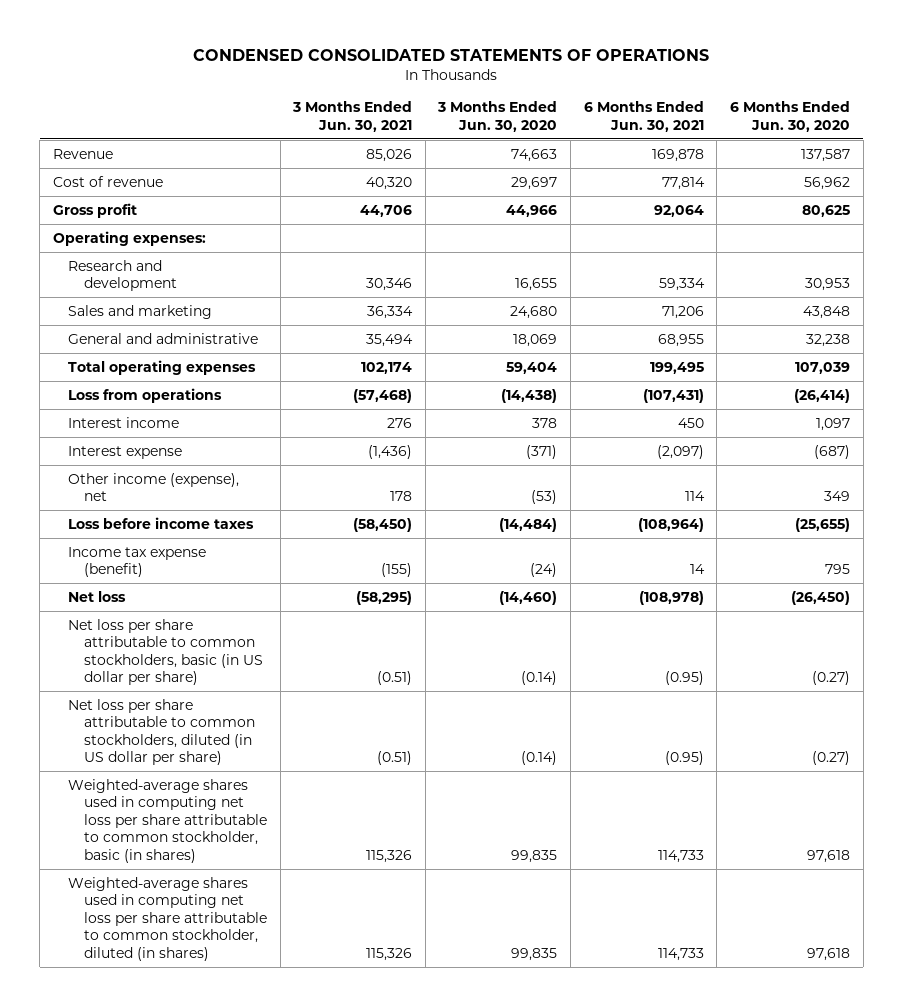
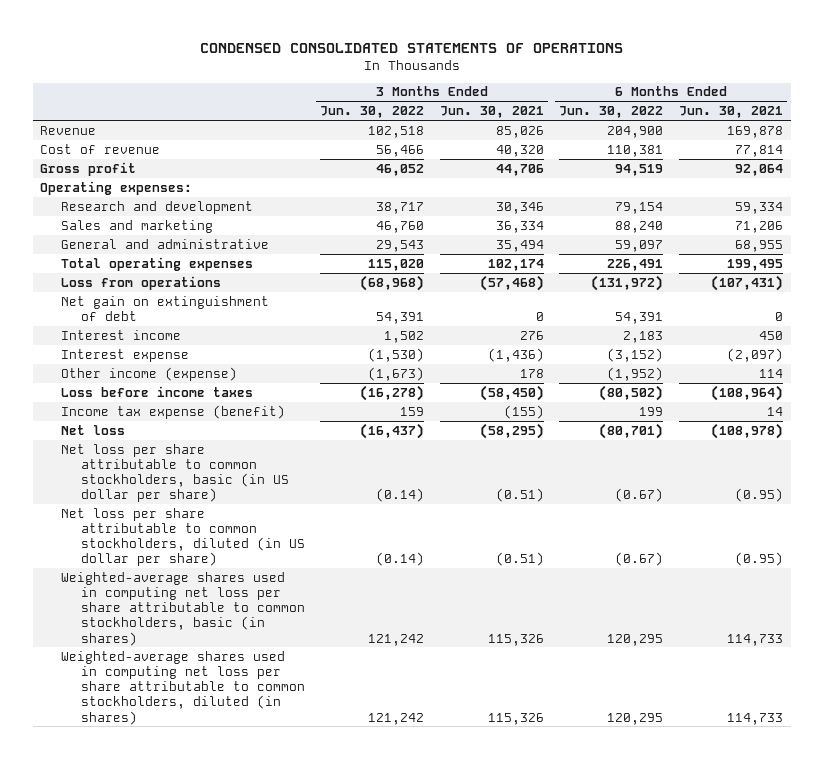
[437,101,558,132] 3 Months Ended Jun. 30, 2020 -> none
[729,101,850,132] 6 Months Ended Jun. 30, 2020 -> none
none -> [320,106,425,119] Jun. 30, 2022
none -> [559,106,664,119] Jun. 30, 2022
none -> [60,295,269,322] Net gain on extinguishment of debt
[68,472,240,502] Other income (expense), net -> [60,366,237,381] Other income (expense)
[68,778,267,863] Weighted-average shares used in computing net loss per share attributable to common stockholder, basic (in shares) -> [60,571,305,646] Weighted-average shares used in computing net loss per share attributable to common stockholders, basic (in shares)
[68,876,267,961] Weighted-average shares used in computing net loss per share attributable to common stockholder, diluted (in shares) -> [60,650,305,725] Weighted-average shares used in computing net loss per share attributable to common stockholders, diluted (in shares)

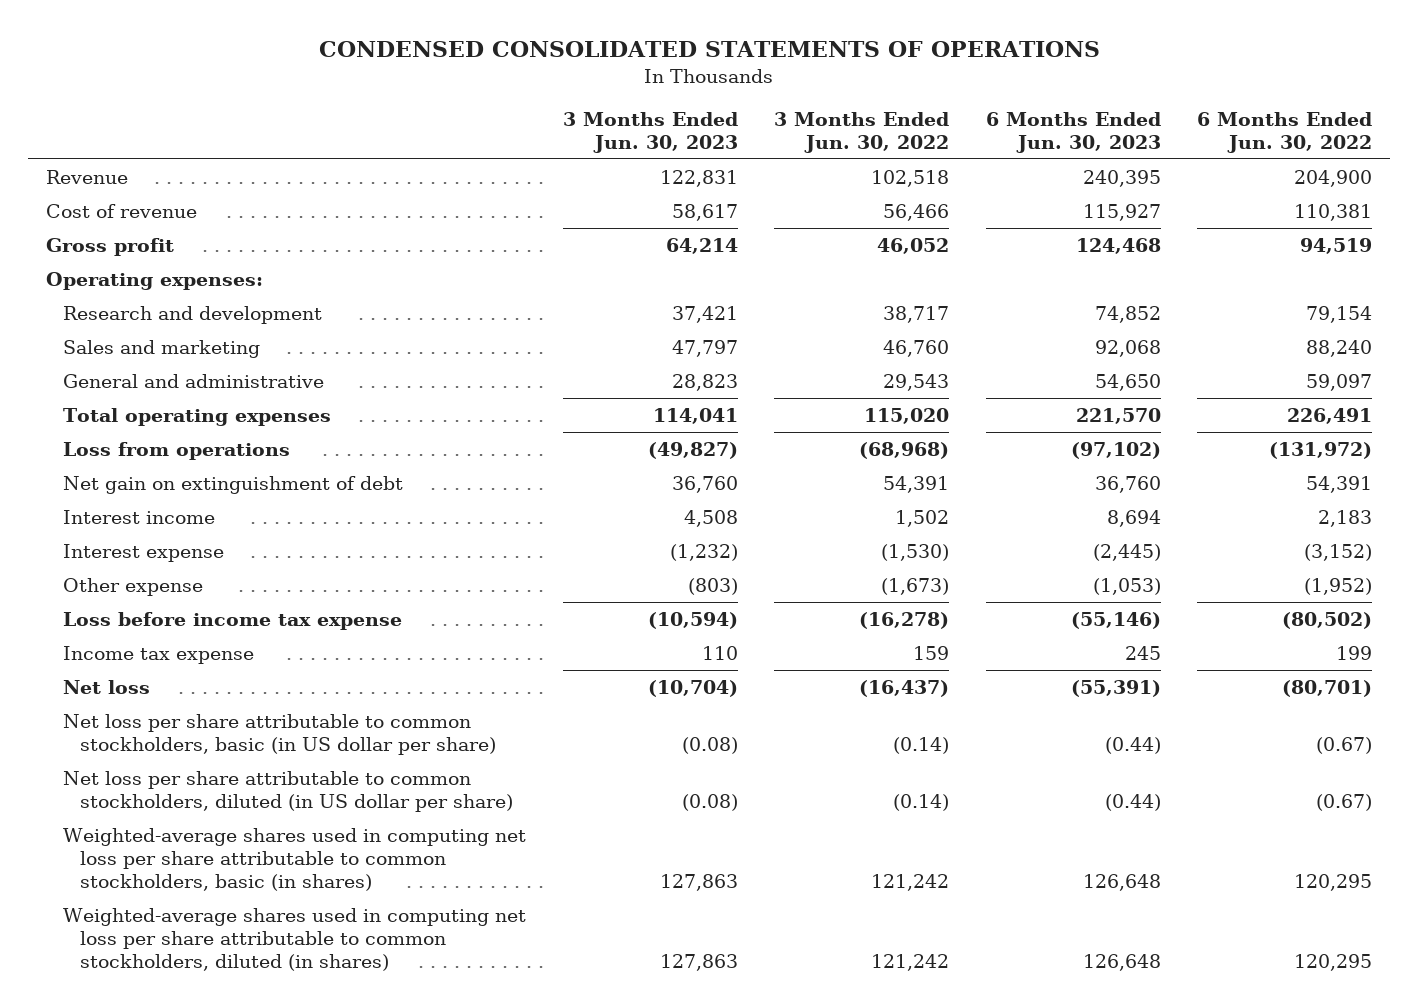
[439,106,544,119] Jun. 30, 2021 -> none
[678,106,783,119] Jun. 30, 2021 -> none
none -> [562,111,738,153] 3 Months Ended Jun. 30, 2023
none -> [985,111,1161,153] 6 Months Ended Jun. 30, 2023
[60,366,237,381] Other income (expense) -> [63,577,204,596] Other expense
[60,385,253,397] Loss before income taxes -> [63,611,403,630] Loss before income tax expense
[60,404,285,419] Income tax expense (benefit) -> [63,645,255,664] Income tax expense

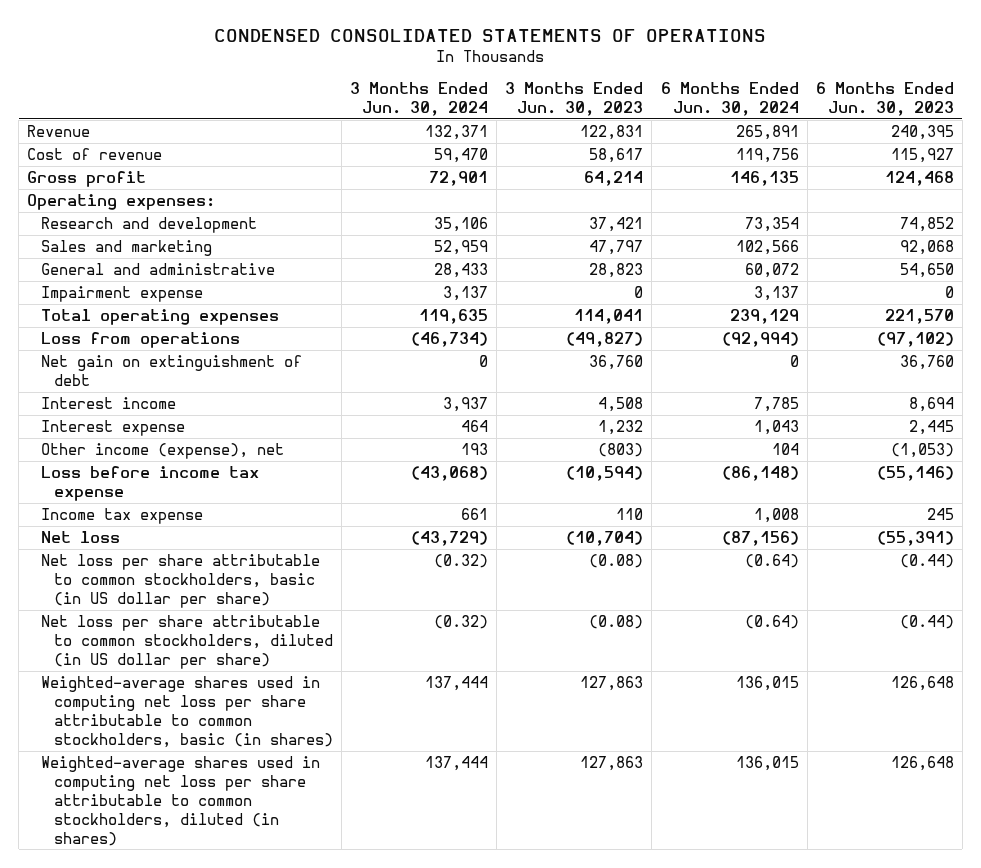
[774,111,950,153] 3 Months Ended Jun. 30, 2022 -> none
[1197,111,1373,153] 6 Months Ended Jun. 30, 2022 -> none
none -> [350,82,489,116] 3 Months Ended Jun. 30, 2024
none -> [660,82,799,116] 6 Months Ended Jun. 30, 2024
none -> [40,286,203,303] Impairment expense
[669,543,738,561] (1,232) -> [598,420,644,436] 1,232
[1092,543,1161,561] (2,445) -> [908,420,954,436] 2,445
[63,577,204,596] Other expense -> [40,443,284,460] Other income (expense), net

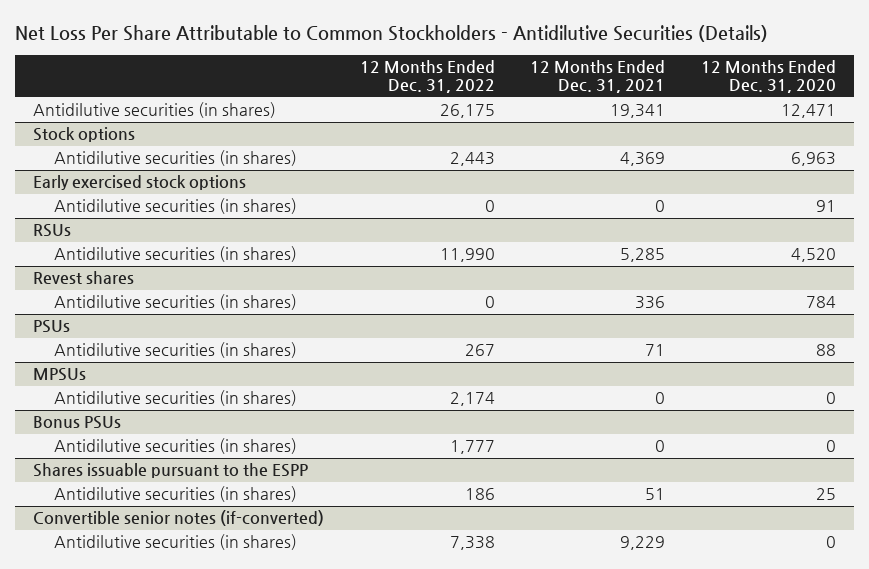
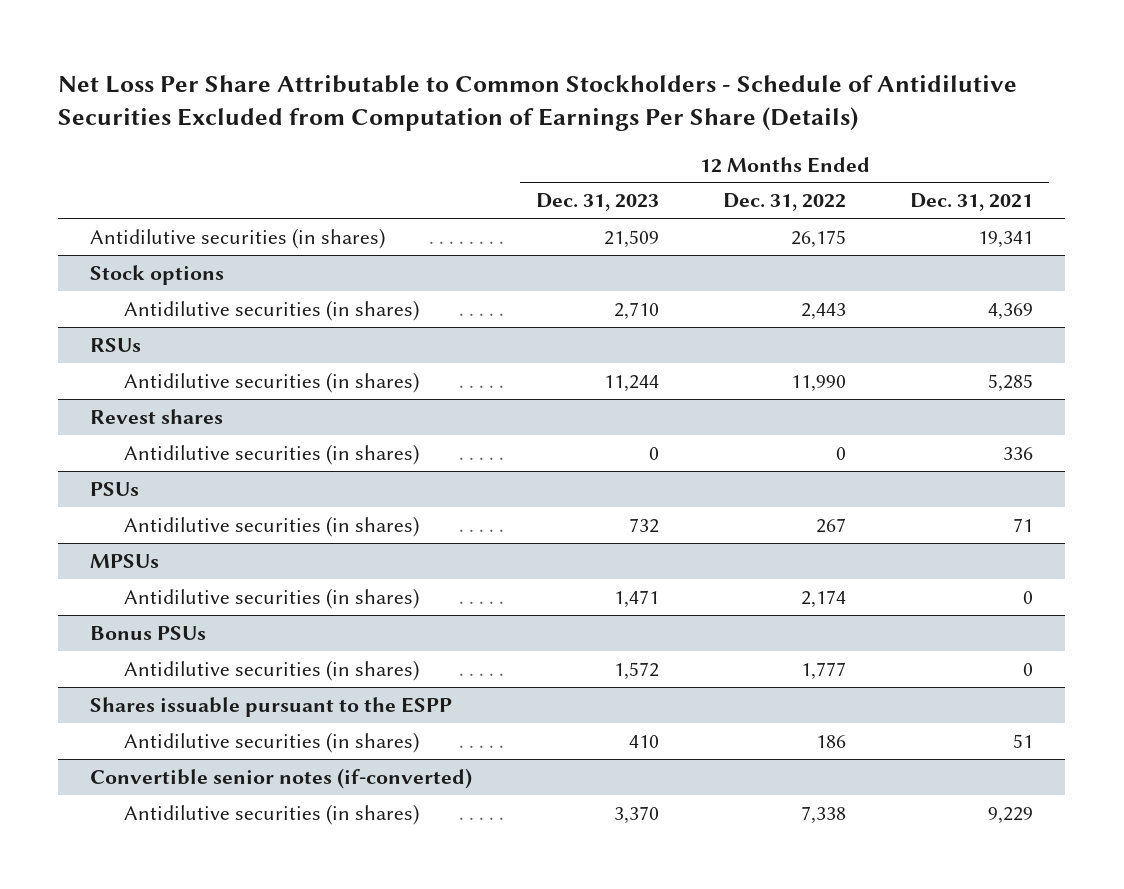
[14,25,768,43] Net Loss Per Share Attributable to Common Stockholders - Antidilutive Securities (Details) -> [58,74,1018,132] Net Loss Per Share Attributable to Common Stockholders - Schedule of Antidilutive Securities Excluded from Computation of Earnings Per Share (Details)
[701,60,837,94] 12 Months Ended Dec. 31, 2020 -> none
none -> [536,193,660,212] Dec. 31, 2023
[32,175,246,191] Early exercised stock options -> none
[54,198,298,215] Antidilutive securities (in shares) -> none

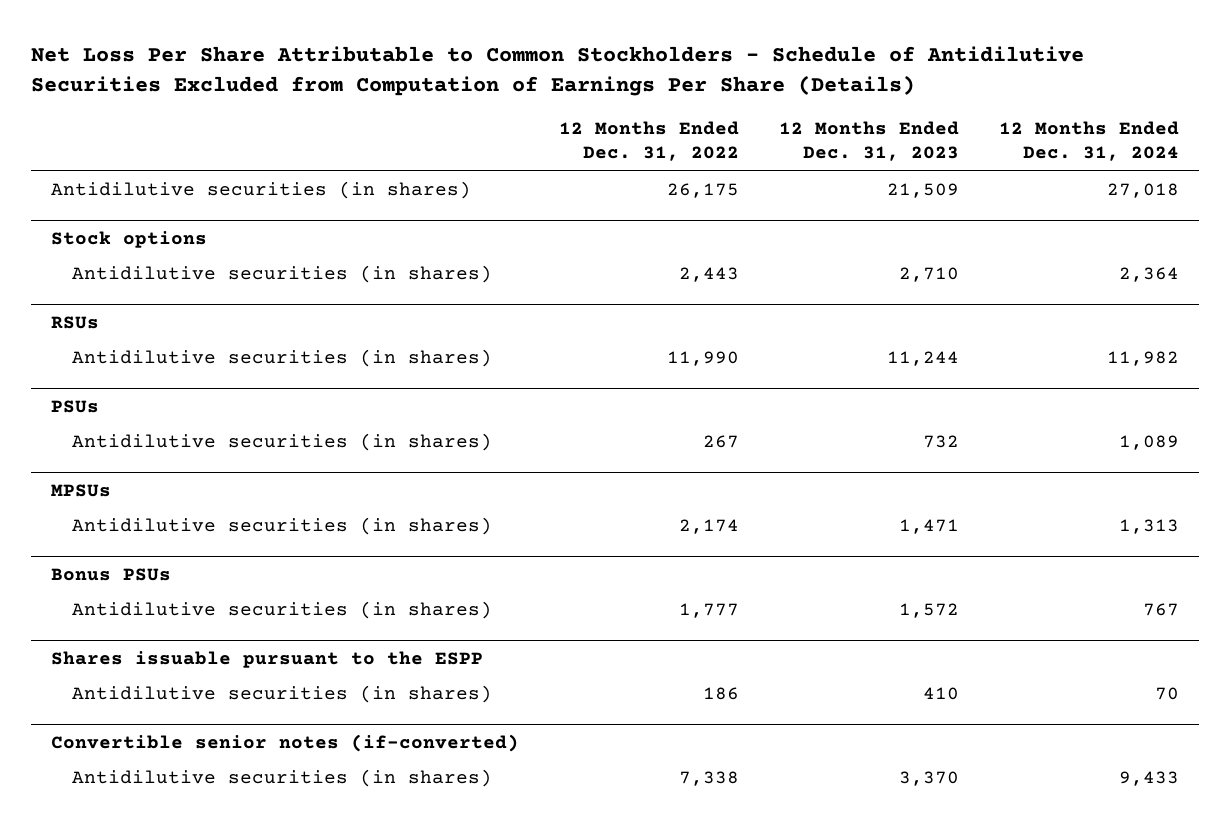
[910,193,1034,212] Dec. 31, 2021 -> none
none -> [998,120,1179,162] 12 Months Ended Dec. 31, 2024
[90,408,224,424] Revest shares -> none
[123,443,419,465] Antidilutive securities (in shares) -> none

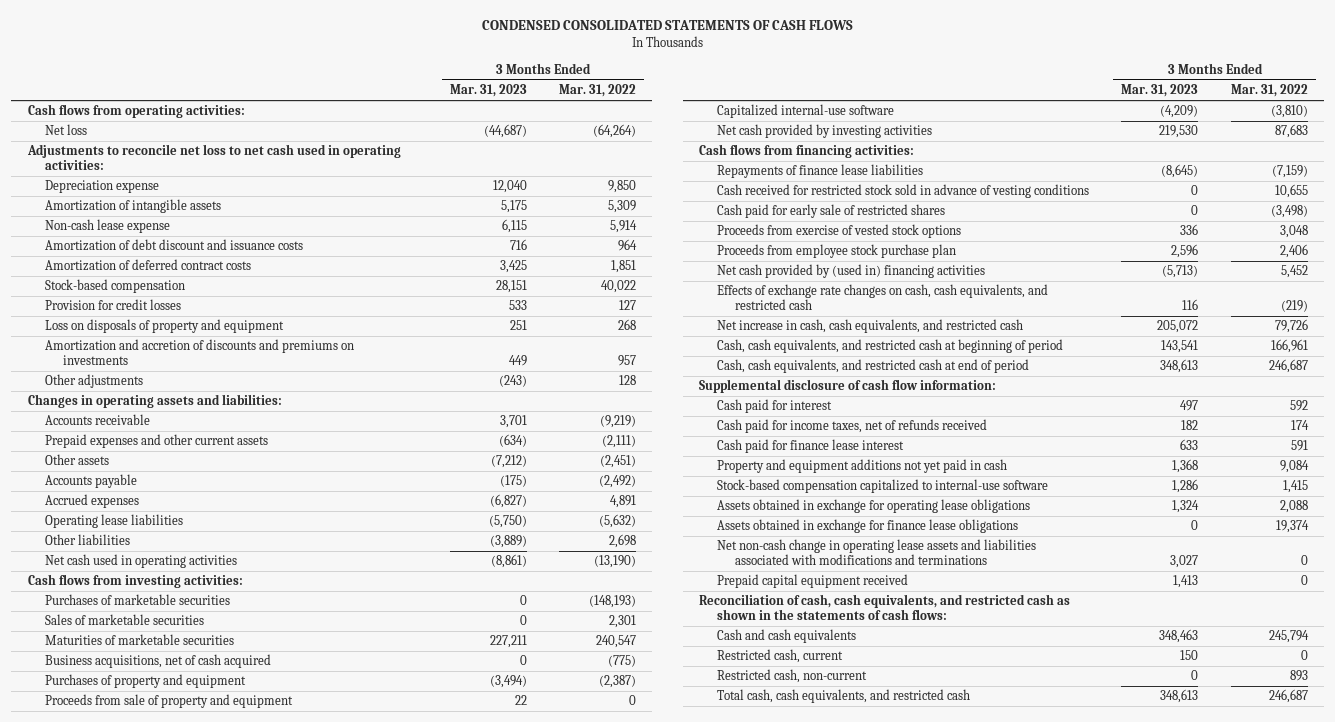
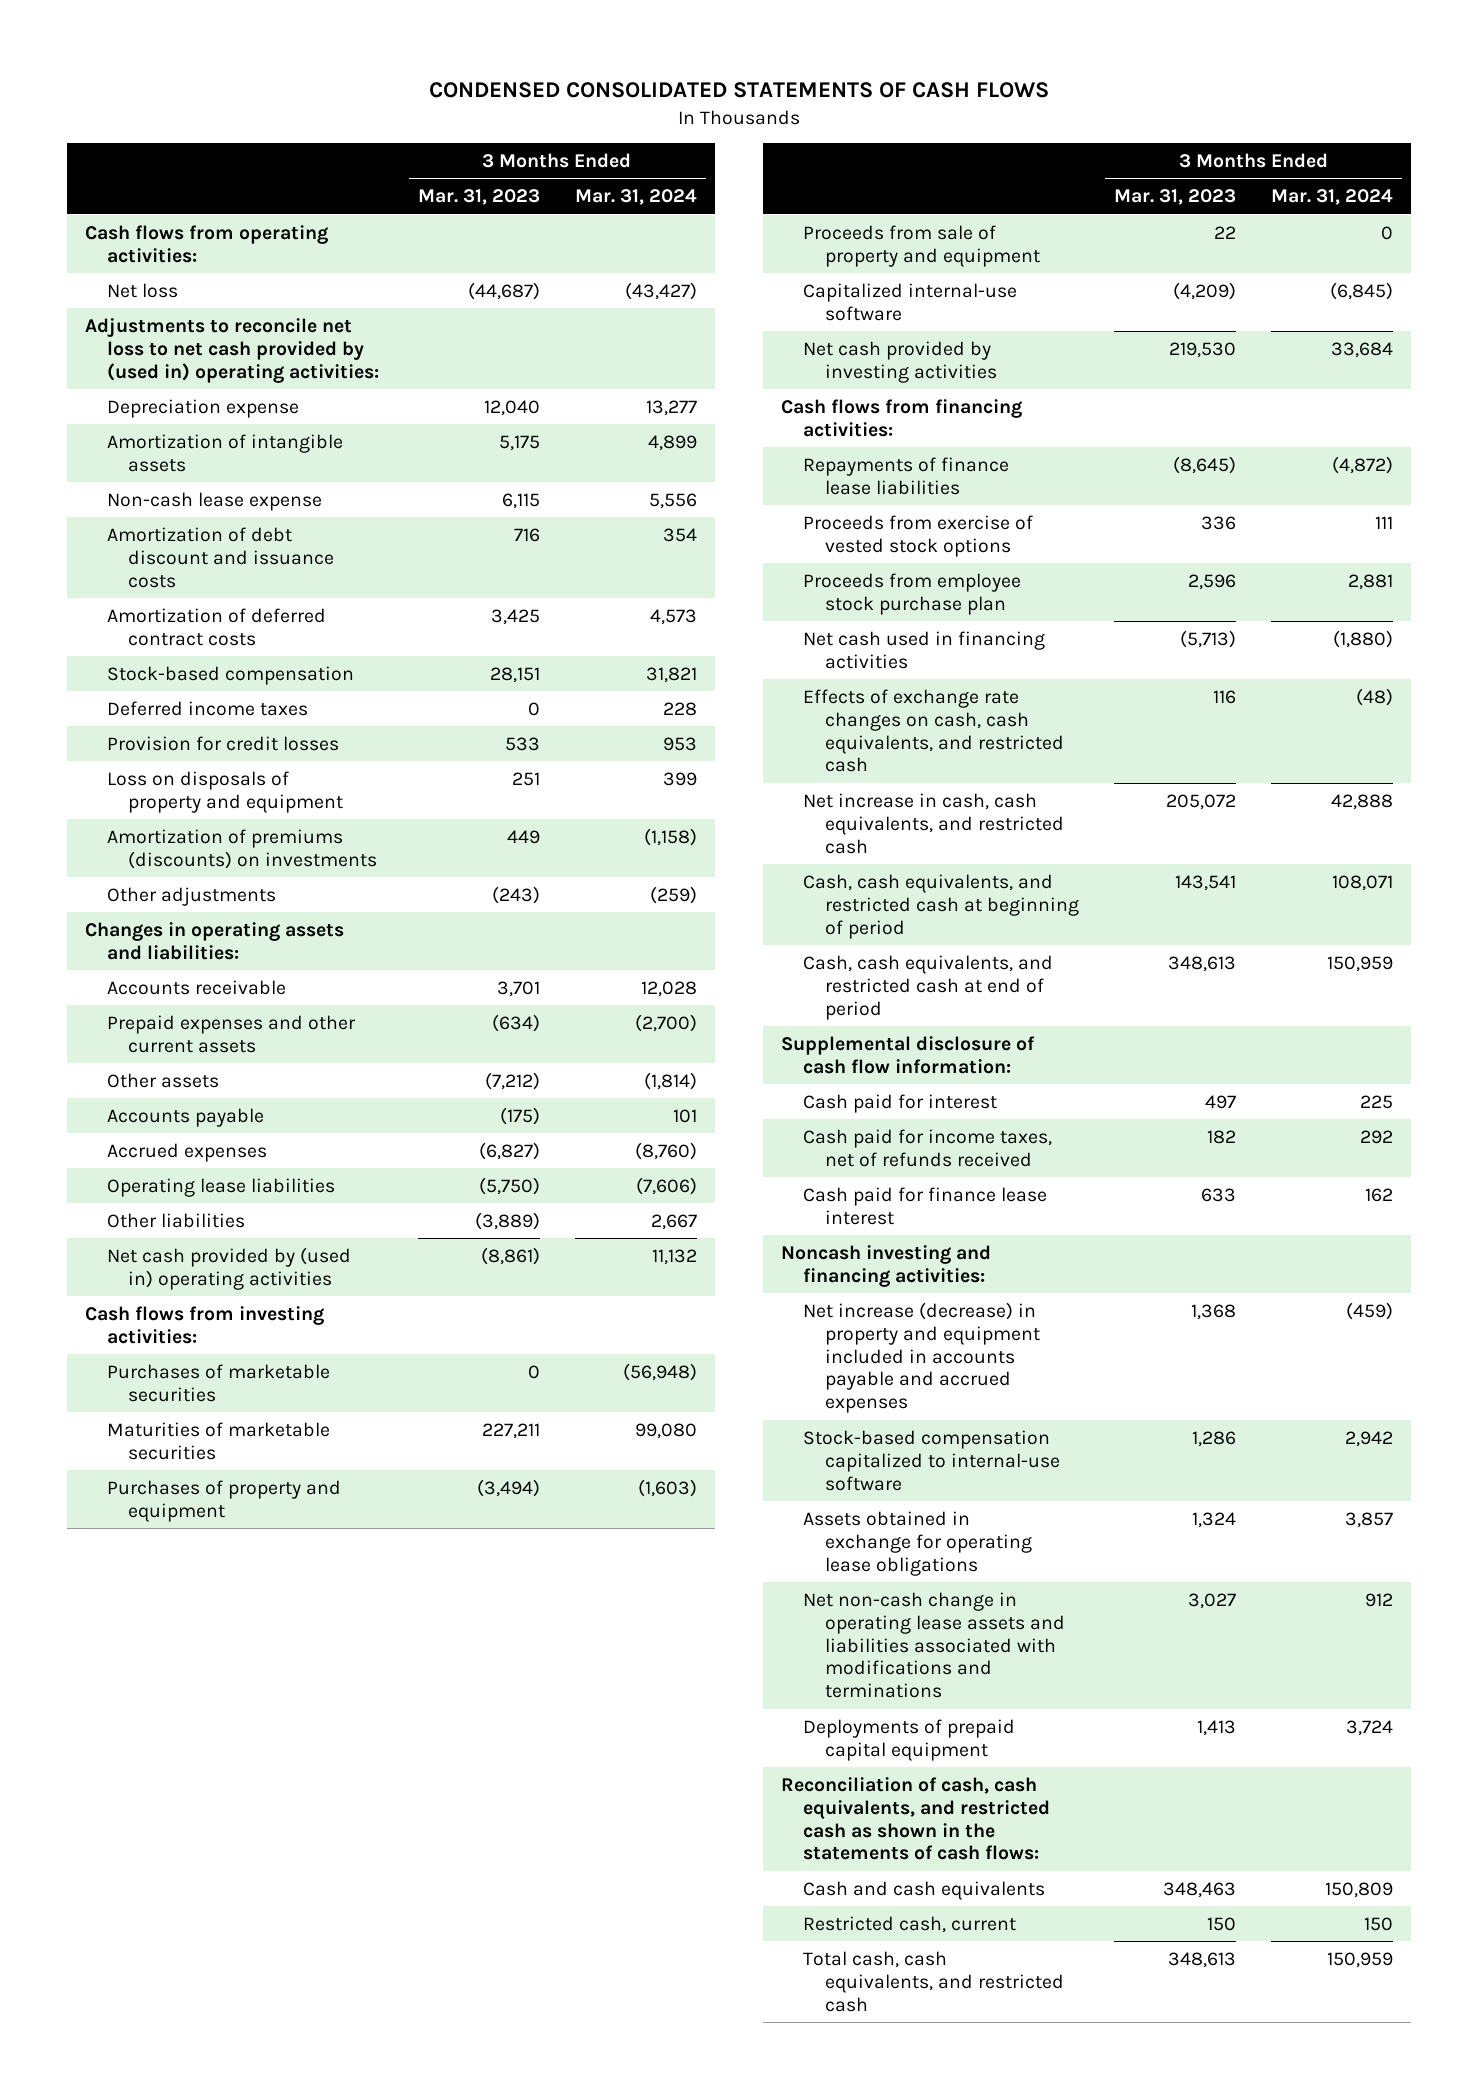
[559,84,637,98] Mar. 31, 2022 -> none
none -> [574,189,697,206] Mar. 31, 2024
[26,144,401,170] Adjustments to reconcile net loss to net cash used in operating activities: -> [84,317,379,383] Adjustments to reconcile net loss to net cash provided by (used in) operating activities:
none -> [106,700,308,716] Deferred income taxes
[45,339,355,365] Amortization and accretion of discounts and premiums on investments -> [106,828,378,869] Amortization of premiums (discounts) on investments
[45,554,238,569] Net cash used in operating activities -> [106,1246,351,1290] Net cash provided by (used in) operating activities
[45,614,205,626] Sales of marketable securities -> none
[45,654,272,669] Business acquisitions, net of cash acquired -> none
[716,184,1089,199] Cash received for restricted stock sold in advance of vesting conditions -> none
[716,204,945,219] Cash paid for early sale of restricted shares -> none
[716,264,985,279] Net cash provided by (used in) financing activities -> [802,630,1045,669] Net cash used in financing activities
none -> [781,1244,992,1287] Noncash investing and financing activities:
[716,459,1007,474] Property and equipment additions not yet paid in cash -> [802,1301,1040,1414] Net increase (decrease) in property and equipment included in accounts payable and accrued expenses
[716,519,1018,534] Assets obtained in exchange for finance lease obligations -> none
[716,574,908,589] Prepaid capital equipment received -> [802,1718,1015,1761] Deployments of prepaid capital equipment
[716,669,867,684] Restricted cash, non-current -> none

